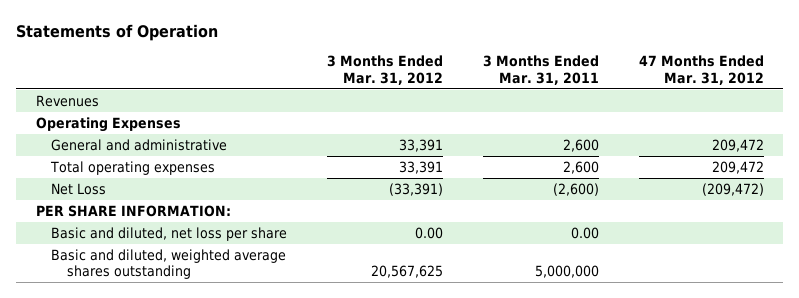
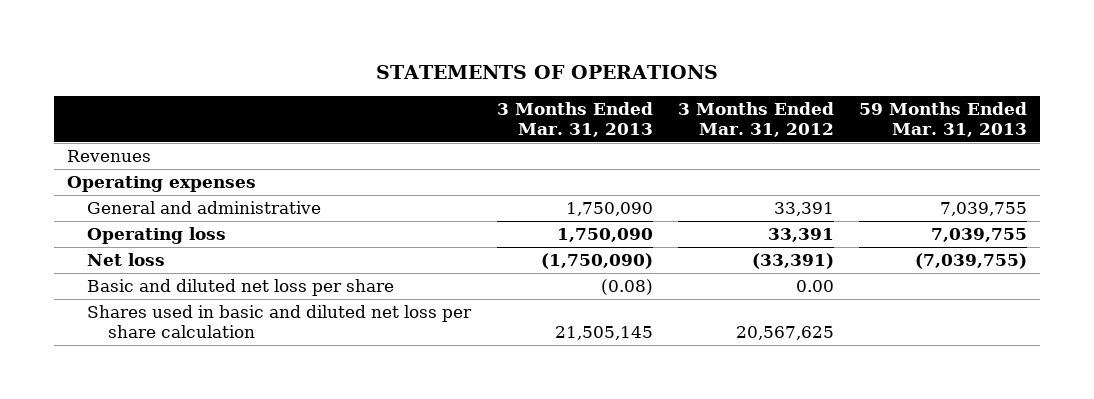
[15,23,218,41] Statements of Operation -> [375,65,718,80] STATEMENTS OF OPERATIONS
[482,55,599,85] 3 Months Ended Mar. 31, 2011 -> none
[638,55,764,85] 47 Months Ended Mar. 31, 2012 -> none
none -> [496,101,653,137] 3 Months Ended Mar. 31, 2013
none -> [859,101,1028,137] 59 Months Ended Mar. 31, 2013
[35,116,181,132] Operating Expenses -> [66,176,256,193] Operating expenses
[35,204,231,217] PER SHARE INFORMATION: -> none
[50,160,216,175] Total operating expenses -> [87,227,227,245] Operating loss
[51,182,107,195] Net Loss -> [87,253,166,267] Net loss
[51,226,288,241] Basic and diluted, net loss per share -> [87,279,395,297] Basic and diluted net loss per share
[51,248,287,280] Basic and diluted, weighted average shares outstanding -> [87,305,473,339] Shares used in basic and diluted net loss per share calculation

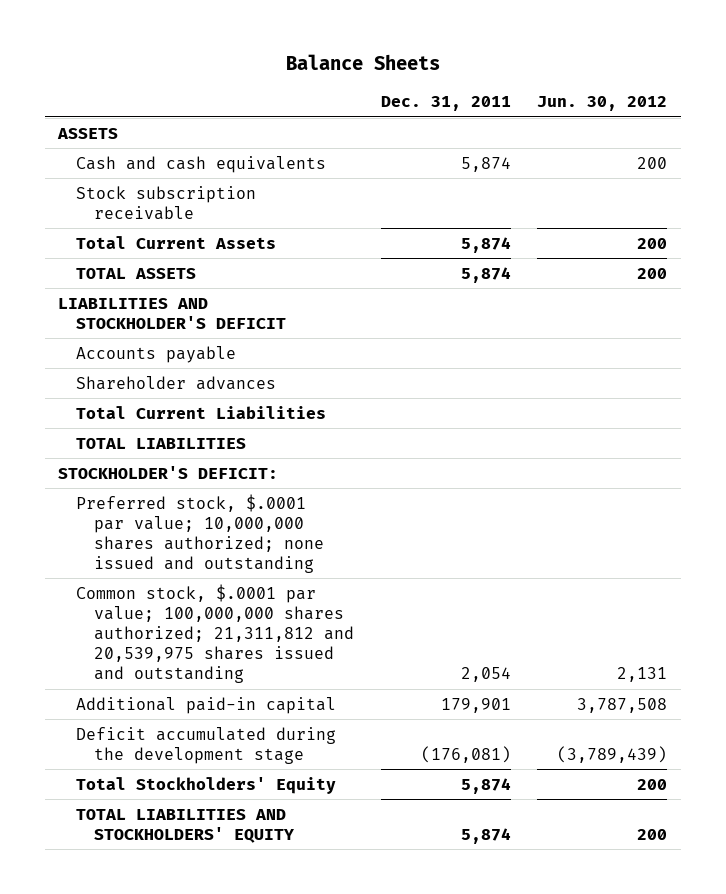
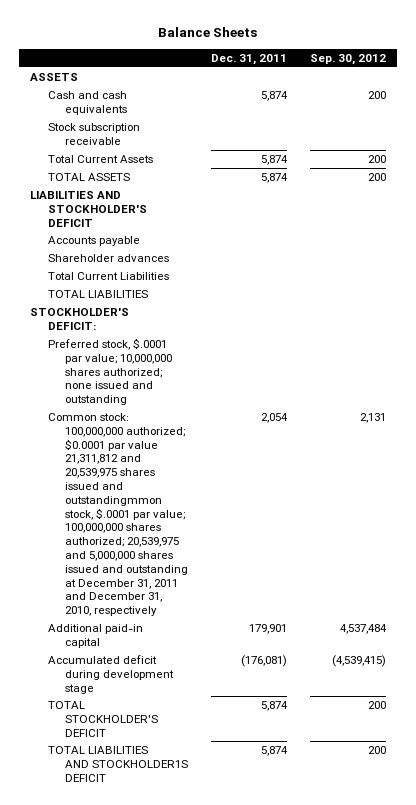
[537,96,668,112] Jun. 30, 2012 -> none
none -> [310,53,387,65] Sep. 30, 2012
[76,583,354,684] Common stock, $.0001 par value; 100,000,000 shares authorized; 21,311,812 and 20,539,975 shares issued and outstanding -> [47,413,189,617] Common stock: 100,000,000 authorized; $0.0001 par value 21,311,812 and 20,539,975 shares issued and outstandingmmon stock, $.0001 par value; 100,000,000 shares authorized; 20,539,975 and 5,000,000 shares issued and outstanding at December 31, 2011 and December 31, 2010, respectively
[76,726,337,764] Deficit accumulated during the development stage -> [47,655,175,694] Accumulated deficit during development stage
[76,776,337,794] Total Stockholders' Equity -> [47,701,159,737] TOTAL STOCKHOLDER'S DEFICIT
[76,808,294,843] TOTAL LIABILITIES AND STOCKHOLDERS' EQUITY -> [47,746,189,782] TOTAL LIABILITIES AND STOCKHOLDER1S DEFICIT

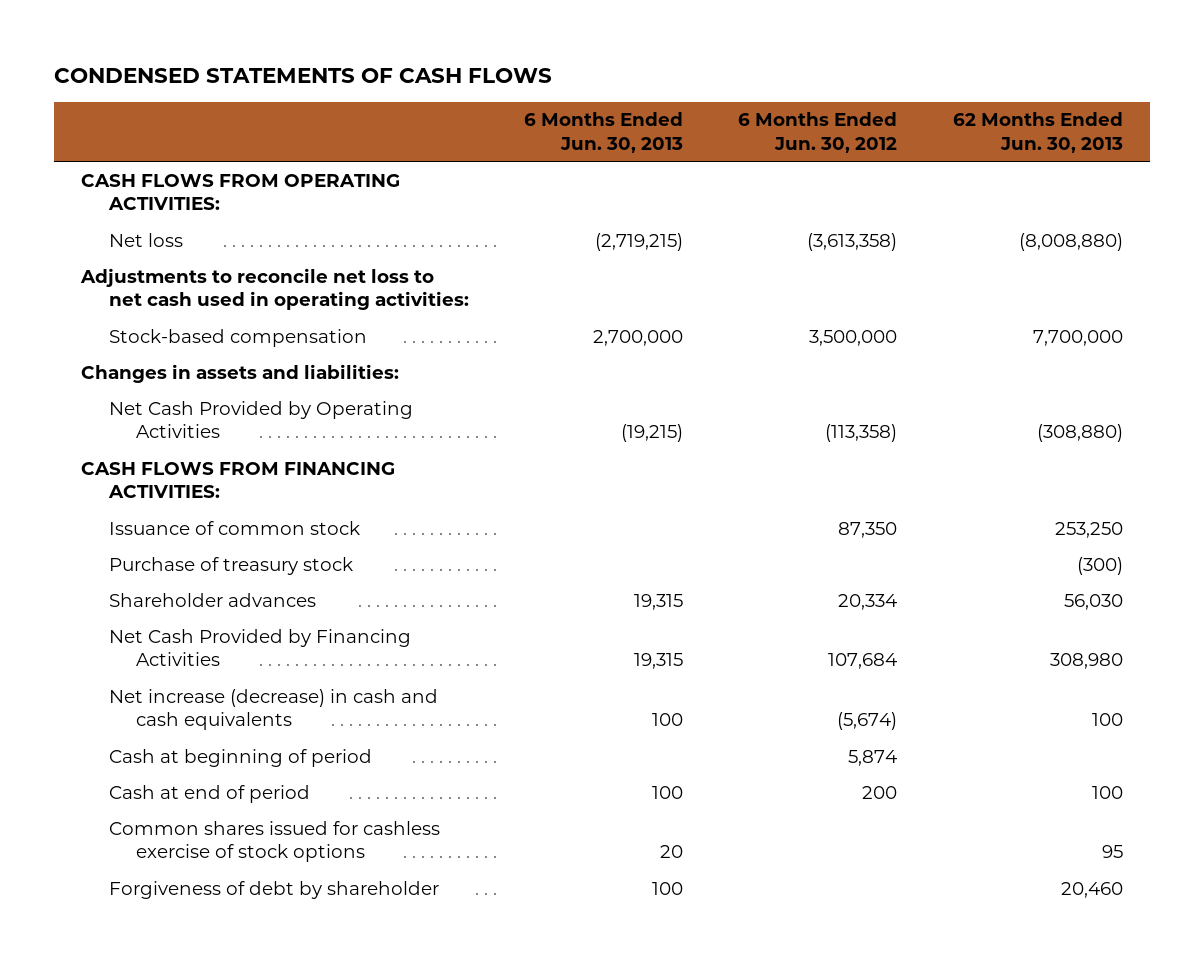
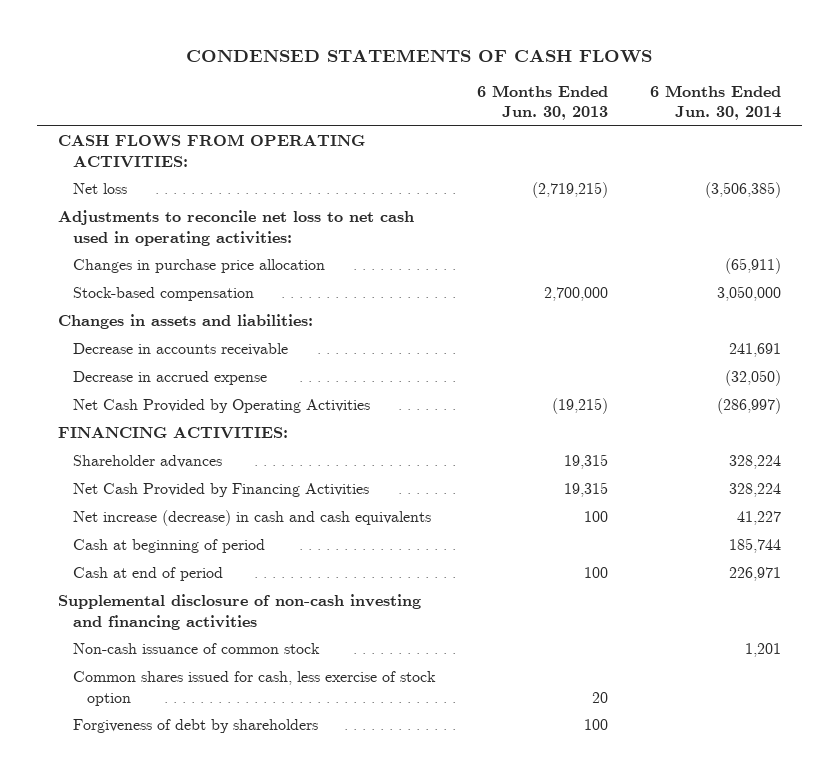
[738,112,898,153] 6 Months Ended Jun. 30, 2012 -> none
[952,112,1123,153] 62 Months Ended Jun. 30, 2013 -> none
none -> [649,84,781,121] 6 Months Ended Jun. 30, 2014
none -> [72,259,325,274] Changes in purchase price allocation
none -> [72,343,288,357] Decrease in accounts receivable
none -> [72,371,267,386] Decrease in accrued expense
[108,520,360,535] Issuance of common stock -> none
[108,556,353,575] Purchase of treasury stock -> none
[81,461,396,499] CASH FLOWS FROM FINANCING ACTIVITIES: -> [58,427,289,440] FINANCING ACTIVITIES:
none -> [58,594,422,630] Supplemental disclosure of non-cash investing and financing activities
none -> [72,643,320,655] Non-cash issuance of common stock
[108,820,440,863] Common shares issued for cashless exercise of stock options -> [72,671,436,706] Common shares issued for cash, less exercise of stock option
[108,880,439,899] Forgiveness of debt by shareholder -> [72,719,318,734] Forgiveness of debt by shareholders

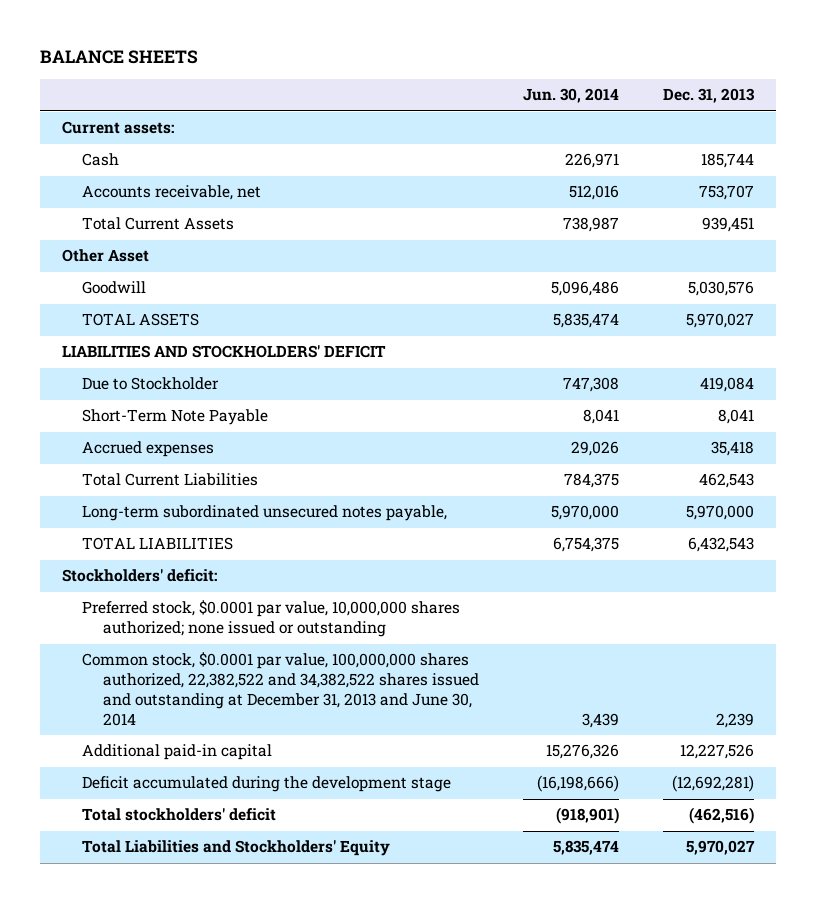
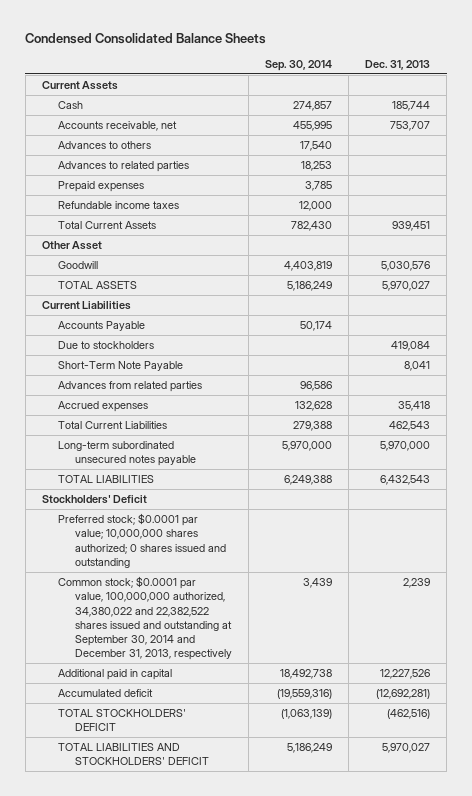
[39,50,198,65] BALANCE SHEETS -> [25,32,267,44] Condensed Consolidated Balance Sheets
[523,88,620,104] Jun. 30, 2014 -> none
none -> [265,59,333,71] Sep. 30, 2014
[61,121,174,135] Current assets: -> [41,81,118,91] Current Assets
none -> [58,141,152,150] Advances to others
none -> [58,161,190,173] Advances to related parties
none -> [58,181,145,193] Prepaid expenses
none -> [58,201,180,210] Refundable income taxes
[61,345,386,359] LIABILITIES AND STOCKHOLDERS' DEFICIT -> none
none -> [41,301,131,311] Current Liabilities
none -> [58,321,146,332] Accounts Payable
[82,377,220,391] Due to Stockholder -> [58,341,155,350] Due to stockholders
none -> [58,381,203,393] Advances from related parties
[82,505,448,522] Long-term subordinated unsecured notes payable, -> [58,441,197,467] Long-term subordinated unsecured notes payable
[61,569,217,583] Stockholders' deficit: -> [41,495,147,505] Stockholders' Deficit
[82,600,461,638] Preferred stock, $0.0001 par value, 10,000,000 shares authorized; none issued or outstanding -> [58,513,227,568] Preferred stock; $0.0001 par value; 10,000,000 shares authorized; 0 shares issued and outstanding
[82,652,479,726] Common stock, $0.0001 par value, 100,000,000 shares authorized, 22,382,522 and 34,382,522 shares issued and outstanding at December 31, 2013 and June 30, 2014 -> [58,576,233,661] Common stock; $0.0001 par value, 100,000,000 authorized, 34,380,022 and 22,382,522 shares issued and outstanding at September 30, 2014 and December 31, 2013, respectively
[82,744,273,761] Additional paid-in capital -> [58,669,173,681] Additional paid in capital
[82,776,452,793] Deficit accumulated during the development stage -> [58,689,154,698] Accumulated deficit
[82,808,277,822] Total stockholders' deficit -> [58,709,187,732] TOTAL STOCKHOLDERS' DEFICIT
[82,840,391,857] Total Liabilities and Stockholders' Equity -> [58,743,210,766] TOTAL LIABILITIES AND STOCKHOLDERS' DEFICIT

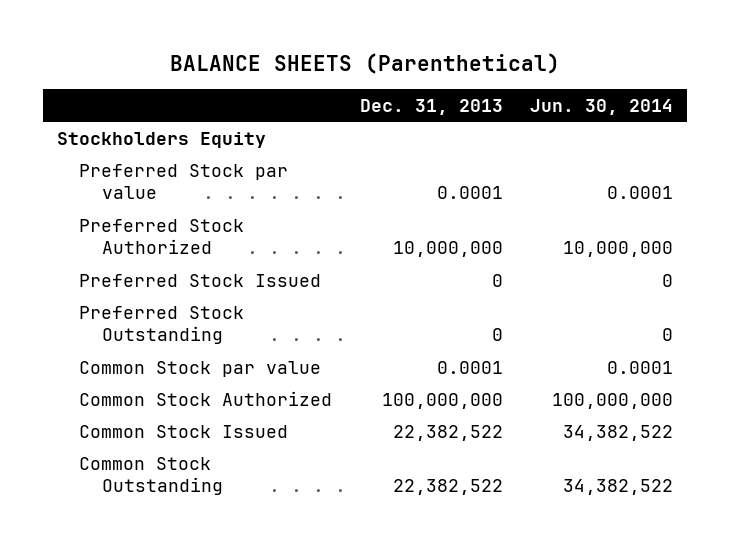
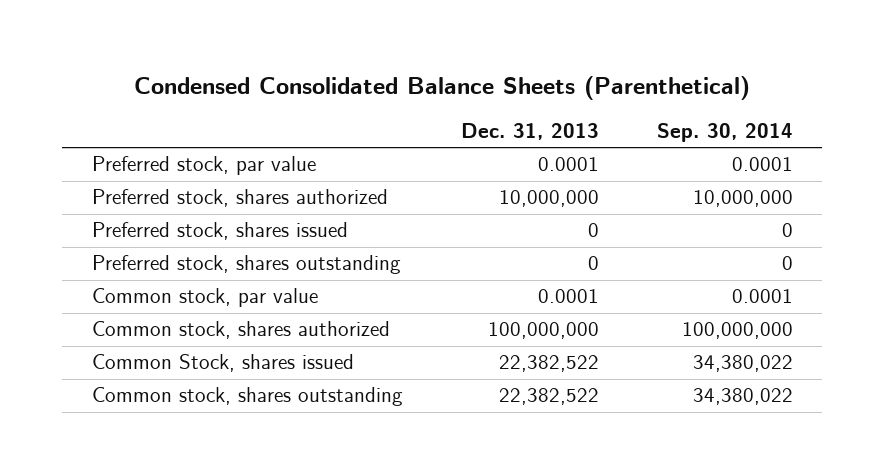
[169,53,560,75] BALANCE SHEETS (Parenthetical) -> [134,76,751,101] Condensed Consolidated Balance Sheets (Parenthetical)
[529,99,673,116] Jun. 30, 2014 -> none
none -> [656,123,793,143] Sep. 30, 2014
[56,131,266,148] Stockholders Equity -> none
[79,163,289,200] Preferred Stock par value -> [91,156,316,176] Preferred stock, par value
[79,218,245,255] Preferred Stock Authorized -> [91,189,388,208] Preferred stock, shares authorized
[79,273,322,287] Preferred Stock Issued -> [91,222,348,241] Preferred stock, shares issued
[79,305,245,345] Preferred Stock Outstanding -> [91,255,401,275] Preferred stock, shares outstanding
[79,360,322,377] Common Stock par value -> [91,288,318,308] Common stock, par value
[79,390,333,406] Common Stock Authorized -> [91,321,390,340] Common stock, shares authorized
[79,424,289,438] Common Stock Issued -> [91,354,354,373] Common Stock, shares issued
[79,456,224,496] Common Stock Outstanding -> [91,387,403,407] Common stock, shares outstanding

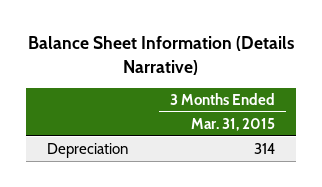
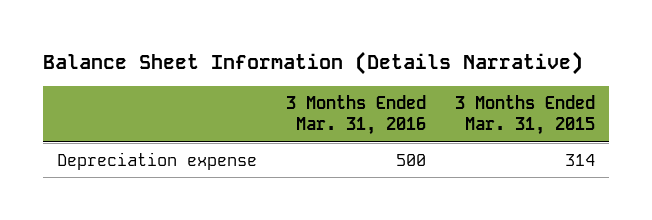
none -> [285,94,426,136] 3 Months Ended Mar. 31, 2016
[46,143,128,159] Depreciation -> [57,152,258,171] Depreciation expense

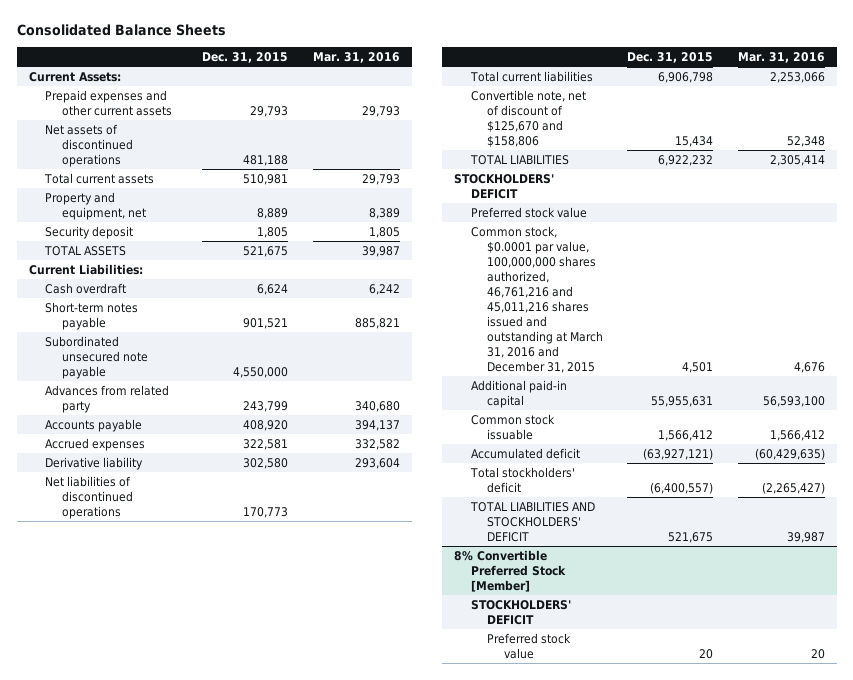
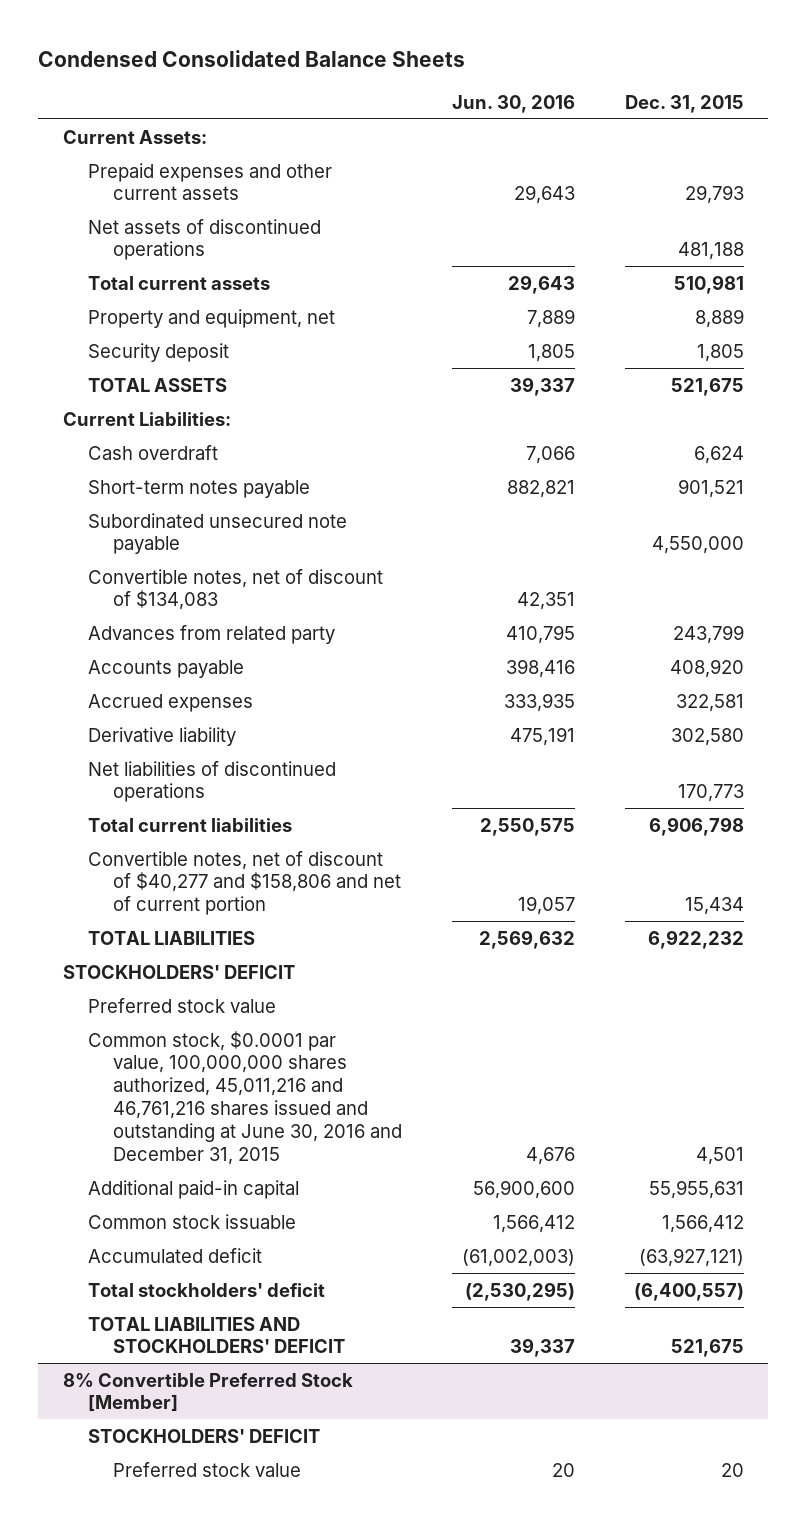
[16,24,226,37] Consolidated Balance Sheets -> [38,49,466,67] Condensed Consolidated Balance Sheets
[312,52,400,64] Mar. 31, 2016 -> none
none -> [451,94,575,113] Jun. 30, 2016
none -> [87,568,383,611] Convertible notes, net of discount of $134,083
[470,89,586,148] Convertible note, net of discount of $125,670 and $158,806 -> [87,850,401,916] Convertible notes, net of discount of $40,277 and $158,806 and net of current portion
[470,225,604,374] Common stock, $0.0001 par value, 100,000,000 shares authorized, 46,761,216 and 45,011,216 shares issued and outstanding at March 31, 2016 and December 31, 2015 -> [87,1030,402,1165] Common stock, $0.0001 par value, 100,000,000 shares authorized, 45,011,216 and 46,761,216 shares issued and outstanding at June 30, 2016 and December 31, 2015

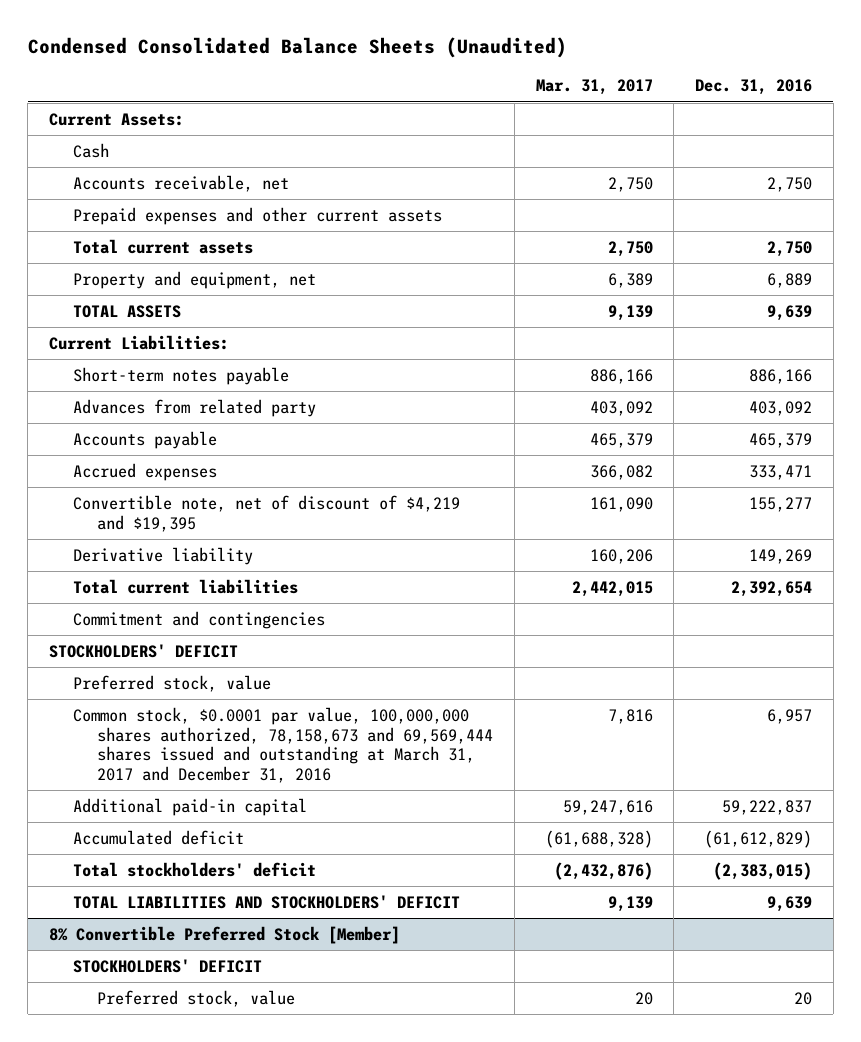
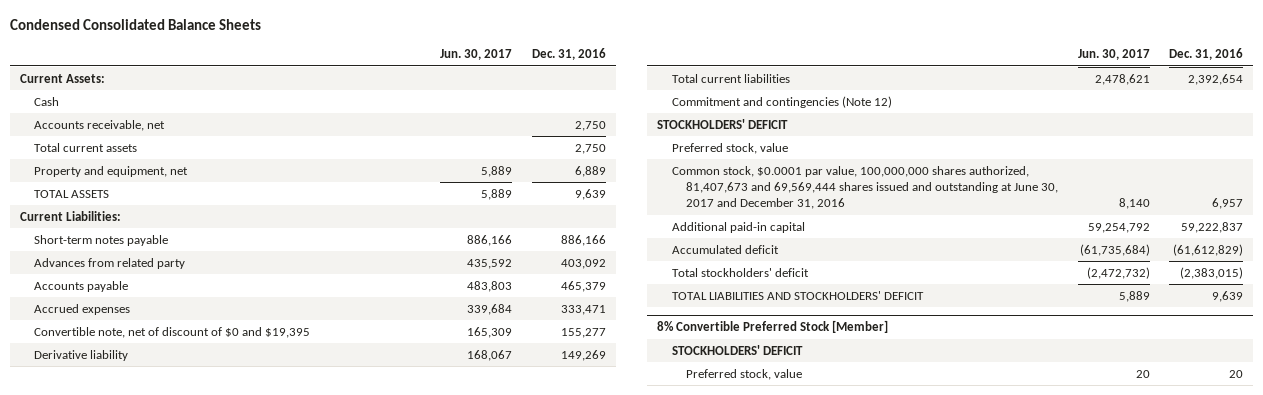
[27,37,567,59] Condensed Consolidated Balance Sheets (Unaudited) -> [10,18,262,30] Condensed Consolidated Balance Sheets
[535,79,653,96] Mar. 31, 2017 -> none
none -> [440,49,513,61] Jun. 30, 2017
[73,206,443,225] Prepaid expenses and other current assets -> none
[73,494,461,532] Convertible note, net of discount of $4,219 and $19,395 -> [34,326,311,338] Convertible note, net of discount of $0 and $19,395
[73,610,326,629] Commitment and contingencies -> [671,95,892,108] Commitment and contingencies (Note 12)
[73,706,494,784] Common stock, $0.0001 par value, 100,000,000 shares authorized, 78,158,673 and 69,569,444 shares issued and outstanding at March 31, 2017 and December 31, 2016 -> [671,165,1058,210] Common stock, $0.0001 par value, 100,000,000 shares authorized, 81,407,673 and 69,569,444 shares issued and outstanding at June 30, 2017 and December 31, 2016

